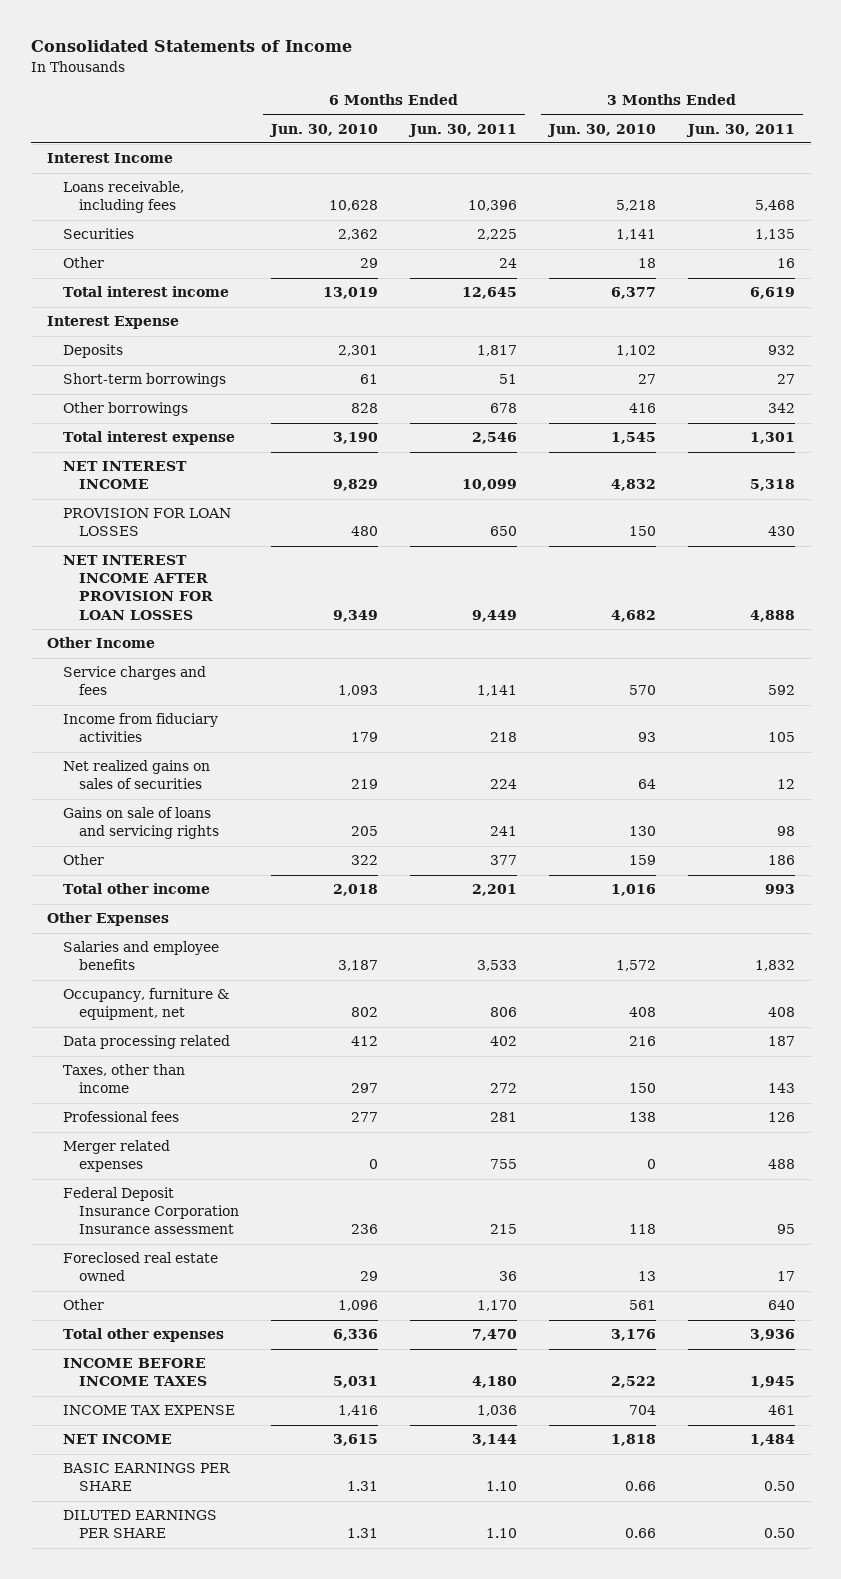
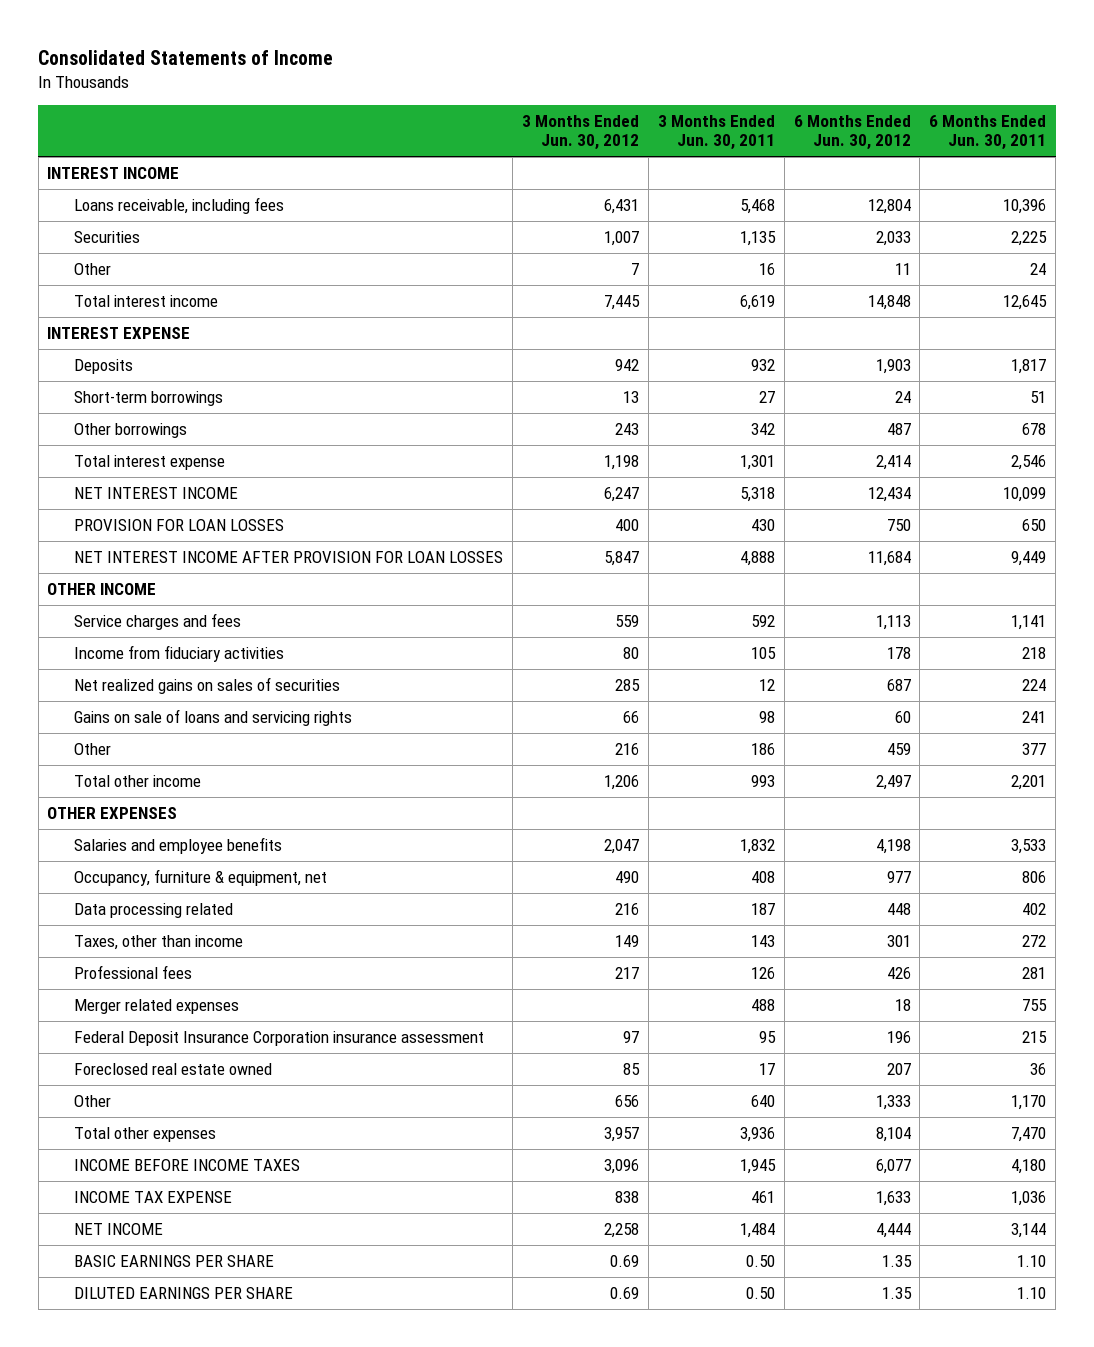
[269,123,379,137] Jun. 30, 2010 -> none
[546,123,656,137] Jun. 30, 2010 -> none
none -> [521,114,639,151] 3 Months Ended Jun. 30, 2012
none -> [793,114,911,151] 6 Months Ended Jun. 30, 2012
[46,153,173,164] Interest Income -> [47,167,180,180] INTEREST INCOME
[46,316,179,330] Interest Expense -> [47,327,191,340] INTEREST EXPENSE
[46,637,155,649] Other Income -> [47,583,157,596] OTHER INCOME
[46,912,169,927] Other Expenses -> [47,807,178,820] OTHER EXPENSES
[62,1187,240,1235] Federal Deposit Insurance Corporation Insurance assessment -> [73,1031,484,1047] Federal Deposit Insurance Corporation insurance assessment

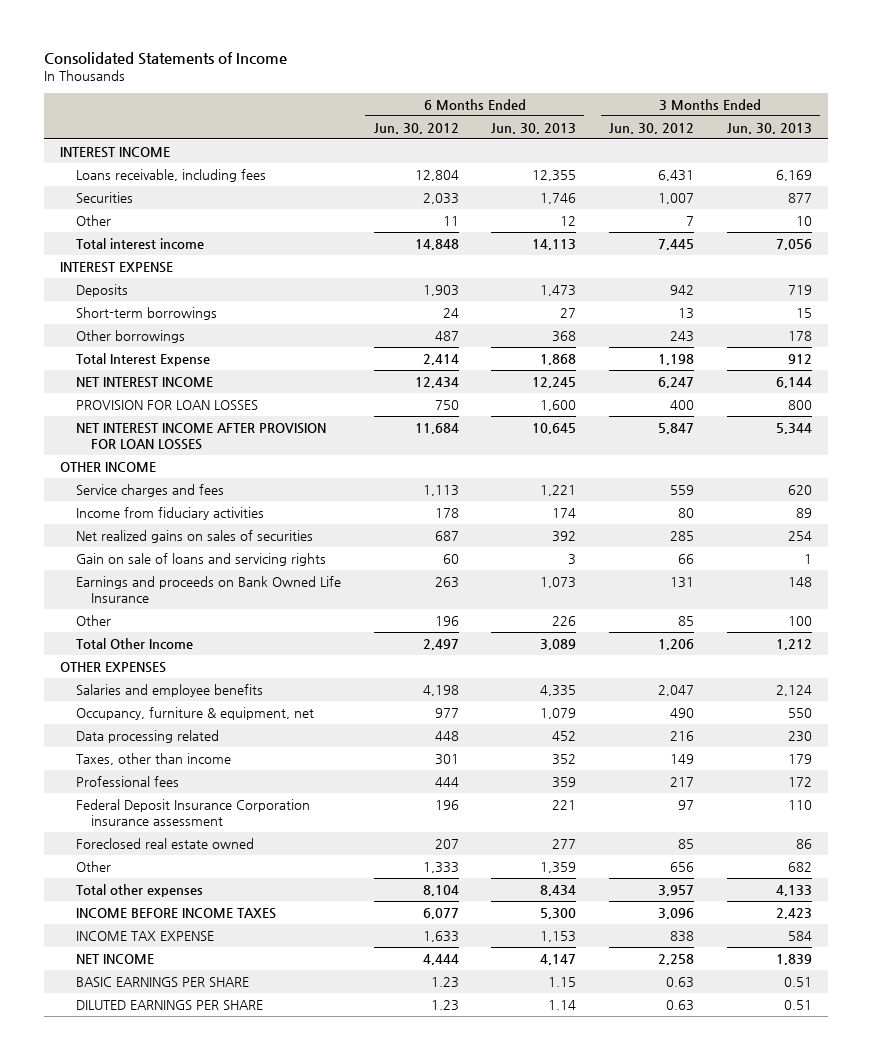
[657,114,775,151] 3 Months Ended Jun. 30, 2011 -> none
[929,114,1047,151] 6 Months Ended Jun. 30, 2011 -> none
none -> [491,122,577,134] Jun. 30, 2013
none -> [726,122,812,134] Jun. 30, 2013
[73,455,225,471] Total interest expense -> [75,352,210,366] Total Interest Expense
[73,709,352,727] Gains on sale of loans and servicing rights -> [75,552,326,566] Gain on sale of loans and servicing rights
none -> [75,575,341,603] Earnings and proceeds on Bank Owned Life Insurance
[614,743,639,756] 216 -> [677,615,694,626] 85
[886,743,911,756] 459 -> [434,615,459,626] 196
[73,775,201,788] Total other income -> [75,637,193,649] Total Other Income
[73,999,239,1015] Merger related expenses -> none
[886,967,911,980] 426 -> [434,776,459,787] 444
[609,1255,639,1268] 0.69 -> [665,976,694,988] 0.63
[881,1255,912,1268] 1.35 -> [430,976,459,988] 1.23
[609,1287,639,1300] 0.69 -> [665,999,694,1011] 0.63
[881,1287,912,1300] 1.35 -> [430,999,459,1011] 1.23

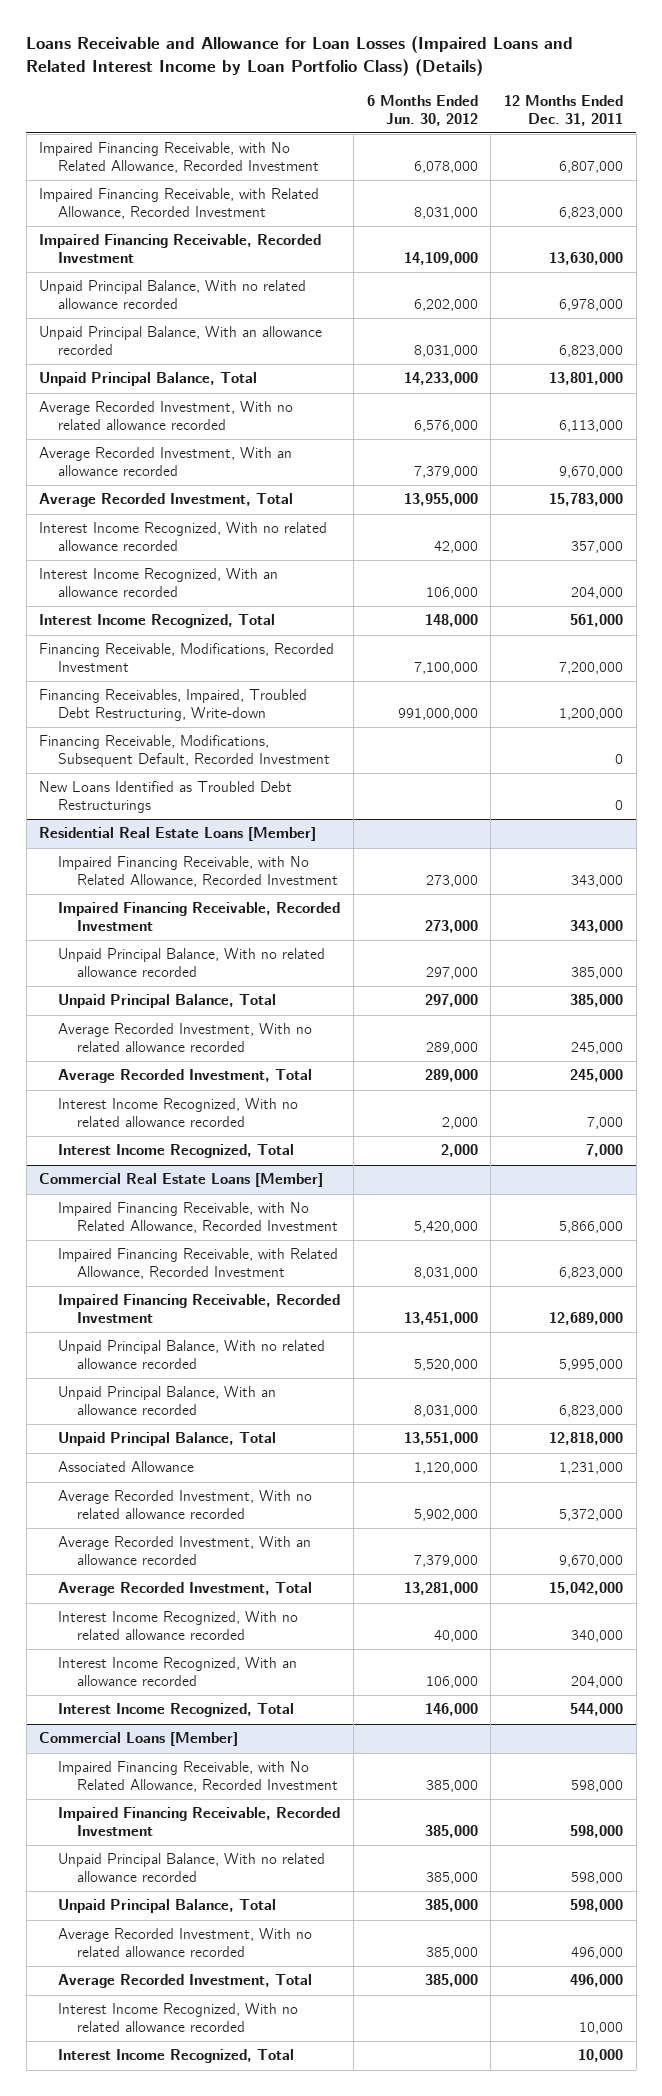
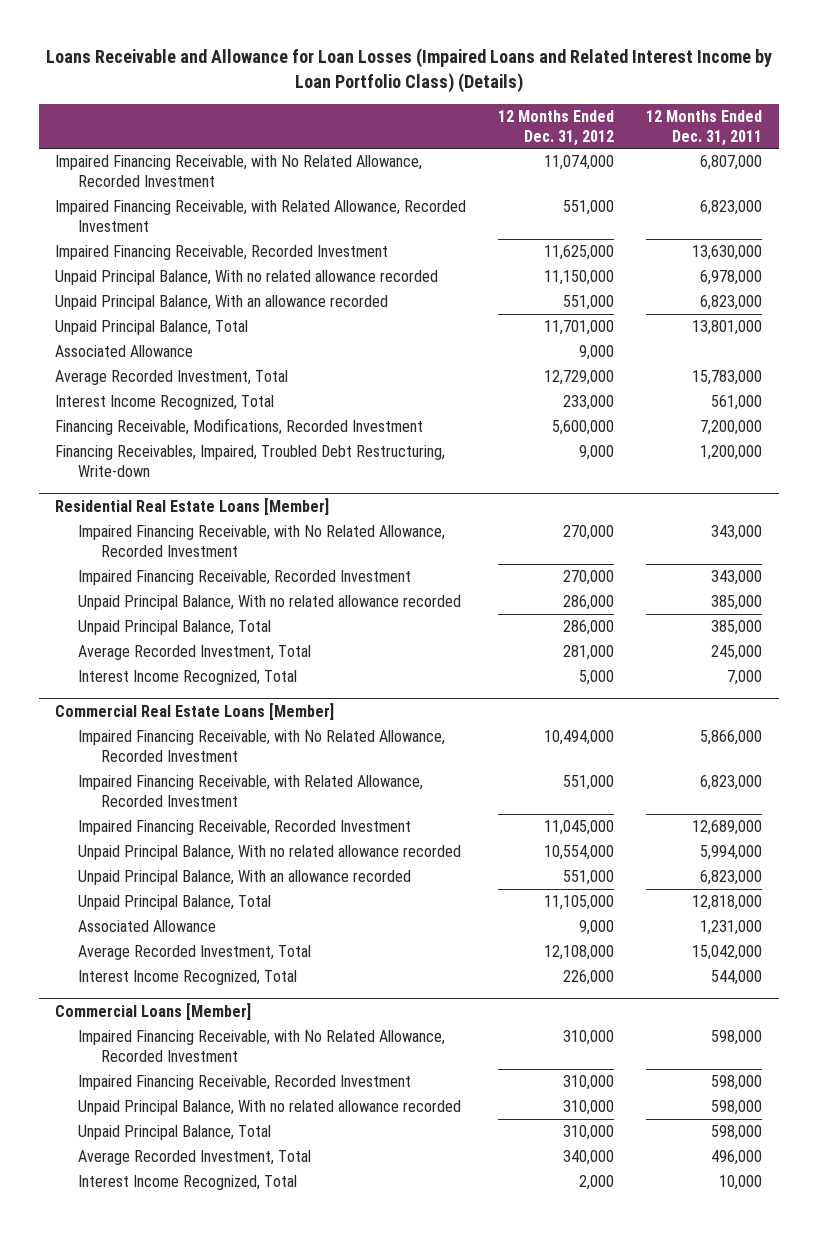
[366,95,478,126] 6 Months Ended Jun. 30, 2012 -> none
none -> [498,109,615,146] 12 Months Ended Dec. 31, 2012
[39,401,294,430] Average Recorded Investment, With no related allowance recorded -> none
[39,447,293,476] Average Recorded Investment, With an allowance recorded -> none
none -> [54,344,193,357] Associated Allowance
[39,522,328,551] Interest Income Recognized, With no related allowance recorded -> none
[39,568,279,597] Interest Income Recognized, With an allowance recorded -> none
[39,735,331,767] Financing Receivable, Modifications, Subsequent Default, Recorded Investment -> none
[39,781,293,813] New Loans Identified as Troubled Debt Restructurings -> none
[58,1023,313,1052] Average Recorded Investment, With no related allowance recorded -> none
[58,1098,299,1127] Interest Income Recognized, With no related allowance recorded -> none
[558,1358,623,1371] 5,995,000 -> [700,844,763,860] 5,994,000
[58,1490,313,1519] Average Recorded Investment, With no related allowance recorded -> none
[58,1536,312,1565] Average Recorded Investment, With an allowance recorded -> none
[58,1611,299,1640] Interest Income Recognized, With no related allowance recorded -> none
[58,1657,298,1686] Interest Income Recognized, With an allowance recorded -> none
[58,1928,313,1957] Average Recorded Investment, With no related allowance recorded -> none
[58,2003,299,2032] Interest Income Recognized, With no related allowance recorded -> none

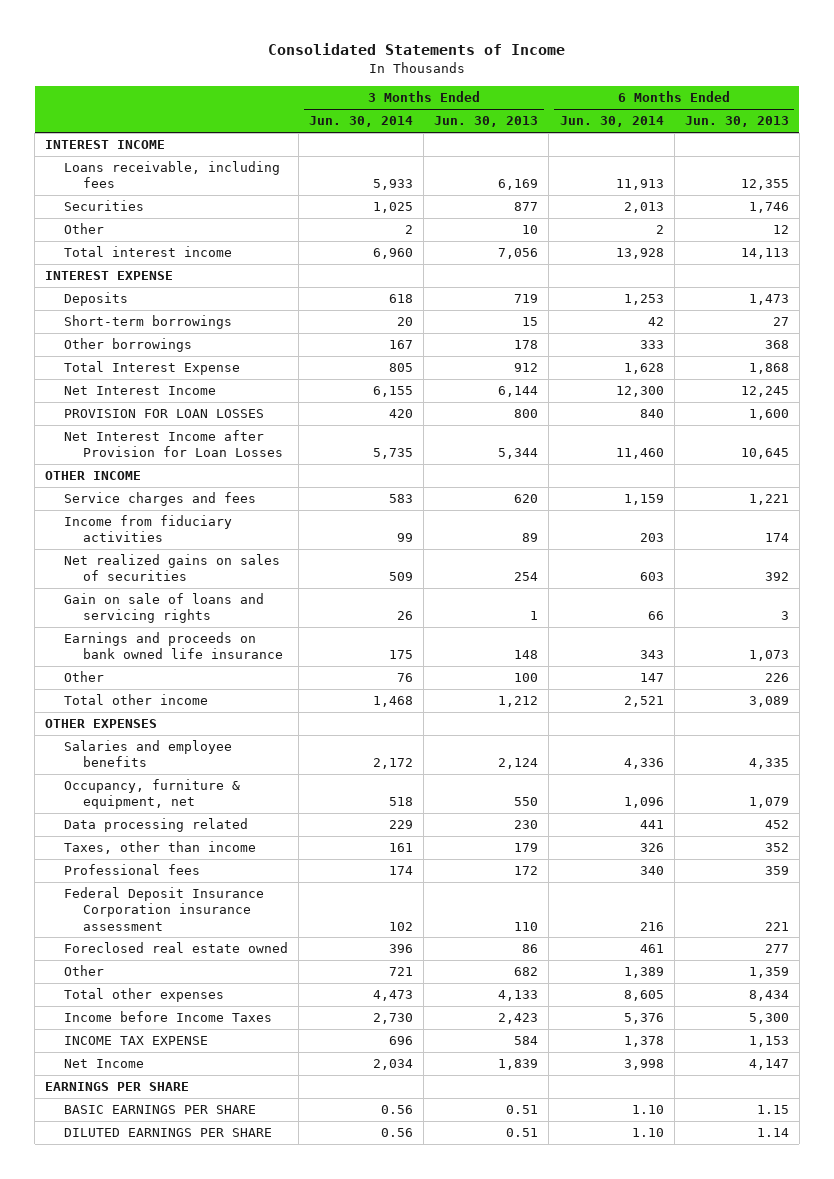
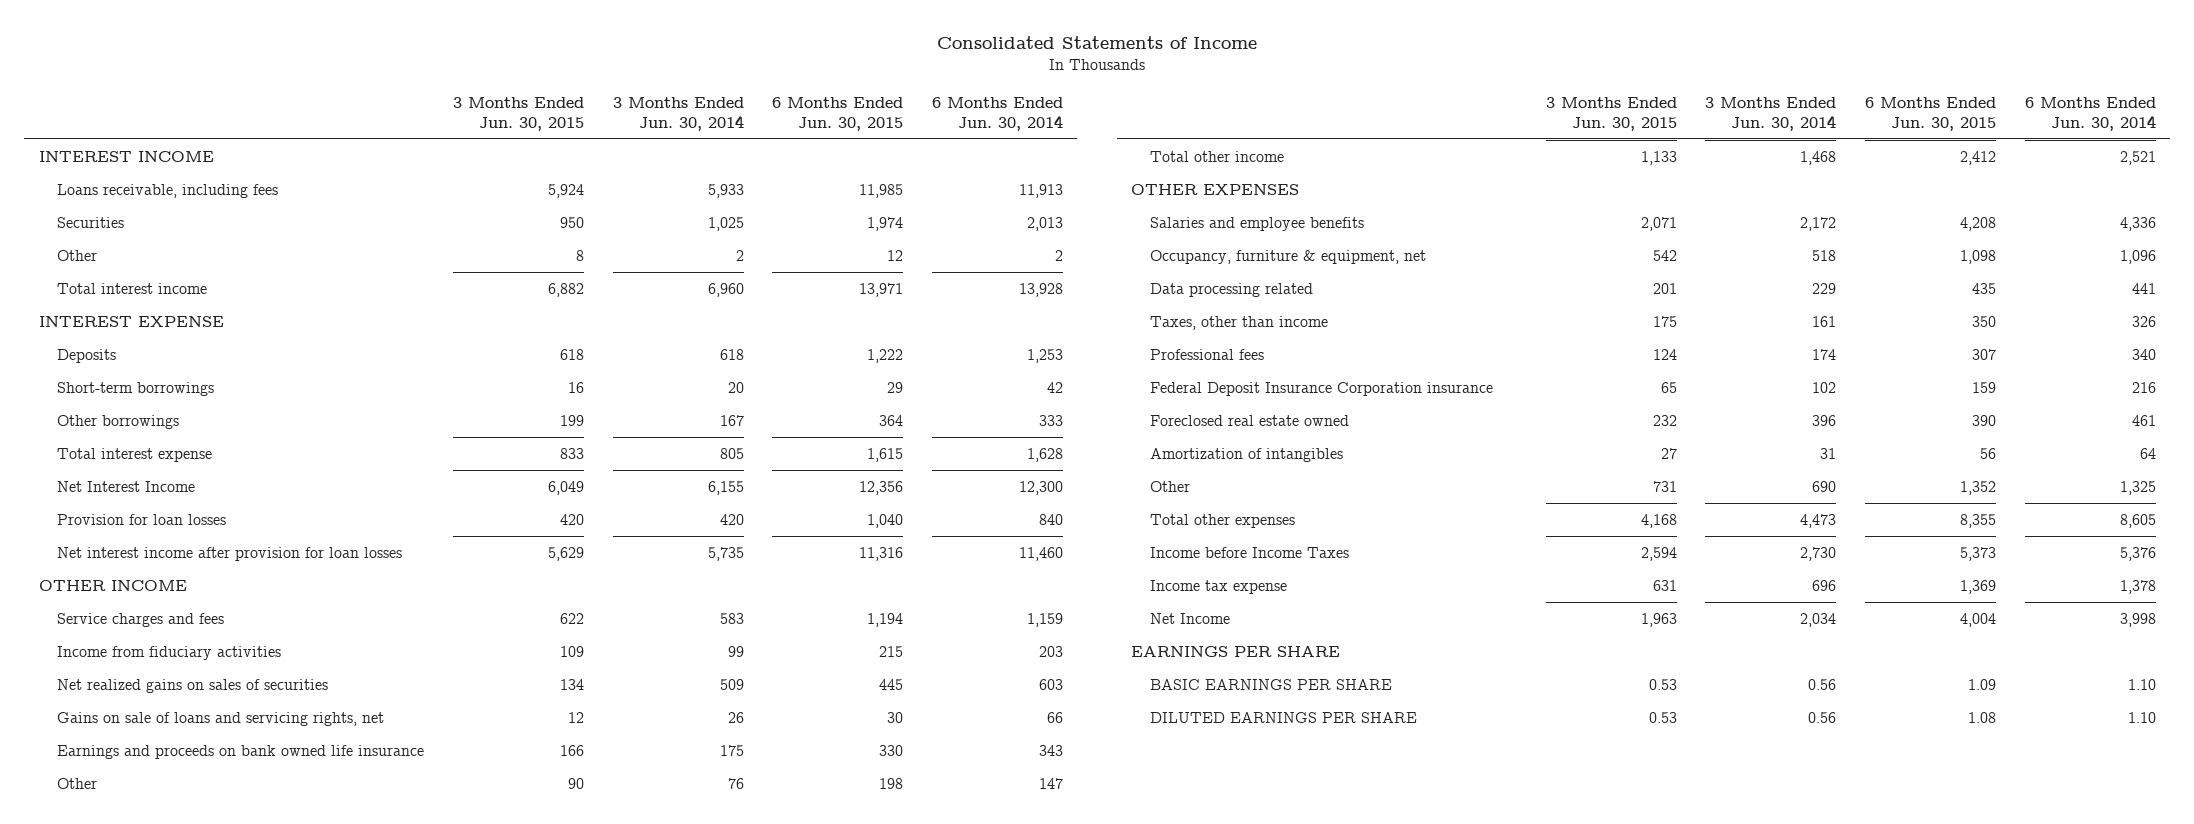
[434,116,539,128] Jun. 30, 2013 -> none
[684,116,789,128] Jun. 30, 2013 -> none
none -> [452,96,584,132] 3 Months Ended Jun. 30, 2015
none -> [772,96,904,132] 6 Months Ended Jun. 30, 2015
[64,361,241,376] Total Interest Expense -> [57,447,213,462] Total interest expense
[64,409,265,419] PROVISION FOR LOAN LOSSES -> [57,513,227,525] Provision for loan losses
[64,430,283,458] Net Interest Income after Provision for Loan Losses -> [57,546,403,561] Net interest income after provision for loan losses
[64,593,265,624] Gain on sale of loans and servicing rights -> [57,711,385,726] Gains on sale of loans and servicing rights, net
[64,887,265,931] Federal Deposit Insurance Corporation insurance assessment -> [1149,381,1493,396] Federal Deposit Insurance Corporation insurance
none -> [1149,447,1343,462] Amortization of intangibles
[389,967,414,977] 721 -> [1812,480,1837,492] 690
[623,967,664,979] 1,389 -> [2119,480,2156,495] 1,325
[64,1036,209,1046] INCOME TAX EXPENSE -> [1149,579,1287,594] Income tax expense

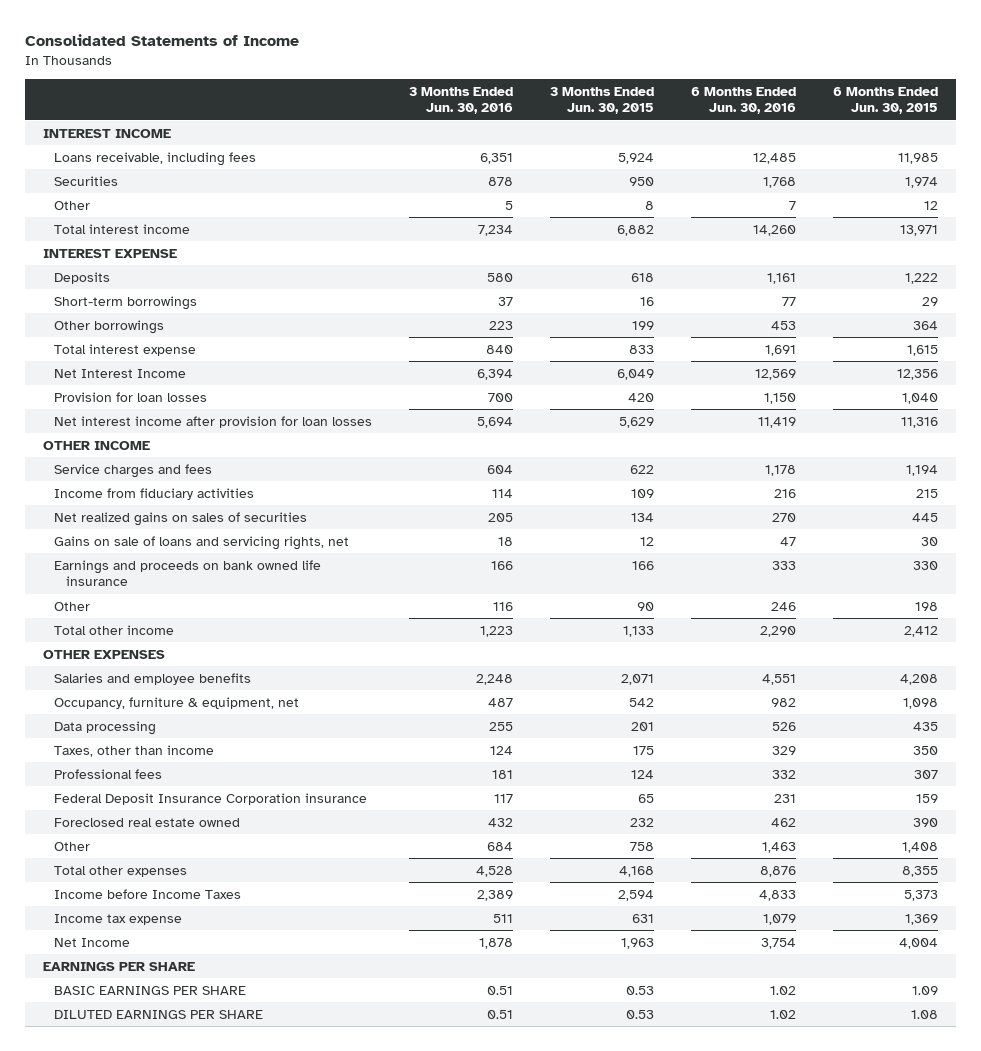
[612,96,744,132] 3 Months Ended Jun. 30, 2014 -> none
[932,96,1064,132] 6 Months Ended Jun. 30, 2014 -> none
none -> [409,86,514,115] 3 Months Ended Jun. 30, 2016
none -> [690,86,796,115] 6 Months Ended Jun. 30, 2016
[1149,282,1313,297] Data processing related -> [54,720,157,735] Data processing
[1149,447,1343,462] Amortization of intangibles -> none
[1652,480,1677,492] 731 -> [630,841,655,851] 758
[1960,480,1997,495] 1,352 -> [901,841,938,853] 1,408

